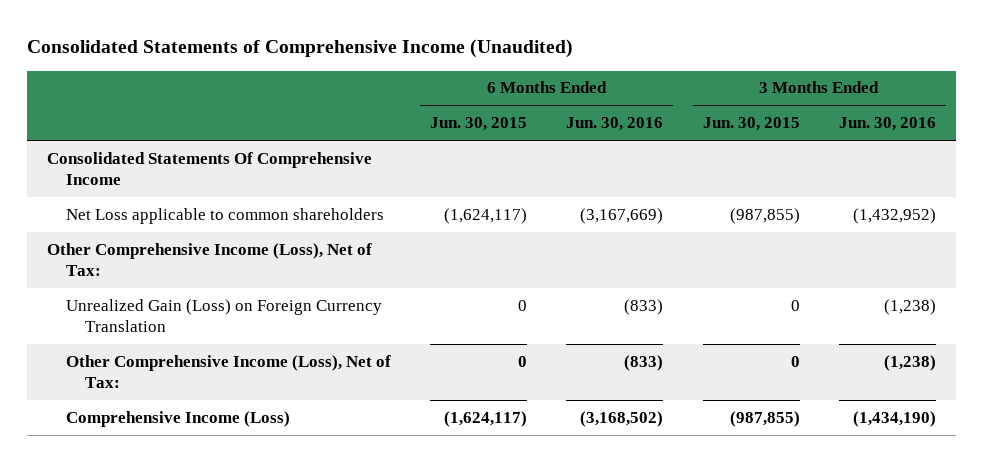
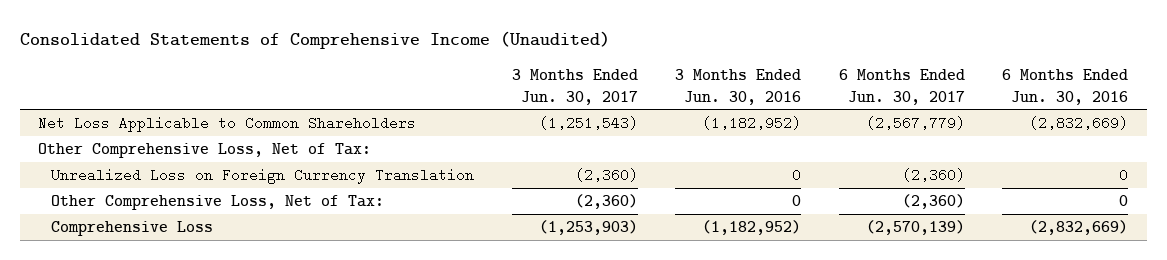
[430,117,528,132] Jun. 30, 2015 -> none
[702,117,800,132] Jun. 30, 2015 -> none
none -> [511,69,638,105] 3 Months Ended Jun. 30, 2017
none -> [838,69,965,105] 6 Months Ended Jun. 30, 2017
[46,151,372,186] Consolidated Statements Of Comprehensive Income -> none
[65,207,384,224] Net Loss applicable to common shareholders -> [38,116,417,133] Net Loss Applicable to Common Shareholders
[580,207,664,224] (3,167,669) -> [1029,116,1129,131] (2,832,669)
[853,207,937,224] (1,432,952) -> [702,116,802,131] (1,182,952)
[46,242,372,277] Other Comprehensive Income (Loss), Net of Tax: -> [38,143,372,159] Other Comprehensive Loss, Net of Tax:
[65,298,382,333] Unrealized Gain (Loss) on Foreign Currency Translation -> [51,168,475,185] Unrealized Loss on Foreign Currency Translation
[624,298,664,315] (833) -> [1119,168,1129,183] 0
[884,298,937,315] (1,238) -> [792,168,802,183] 0
[65,354,391,389] Other Comprehensive Income (Loss), Net of Tax: -> [51,195,385,211] Other Comprehensive Loss, Net of Tax:
[624,354,664,371] (833) -> [1119,195,1129,207] 0
[884,354,937,371] (1,238) -> [792,195,802,207] 0
[65,410,290,427] Comprehensive Income (Loss) -> [51,221,214,237] Comprehensive Loss
[580,410,664,427] (3,168,502) -> [1029,220,1129,236] (2,832,669)
[853,410,937,427] (1,434,190) -> [702,220,802,236] (1,182,952)

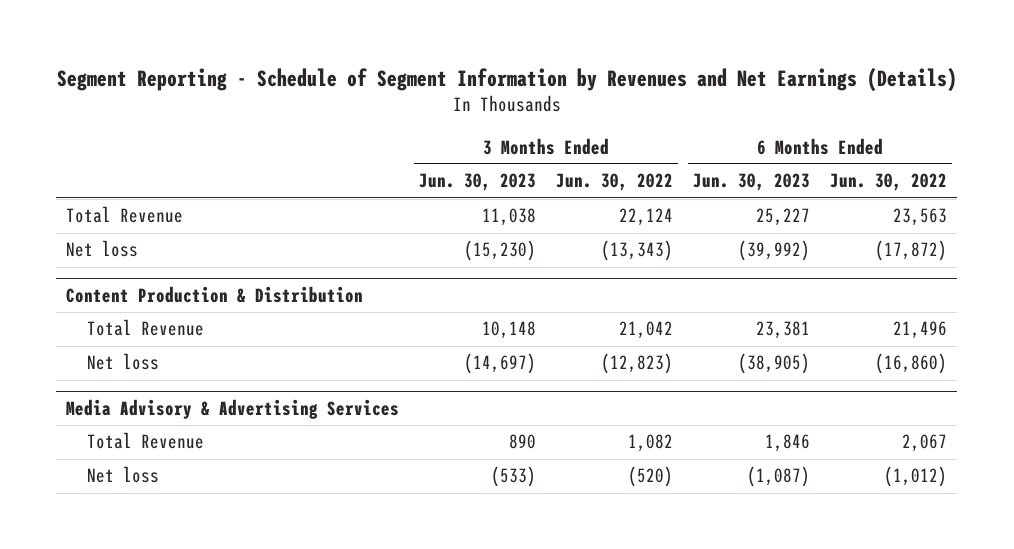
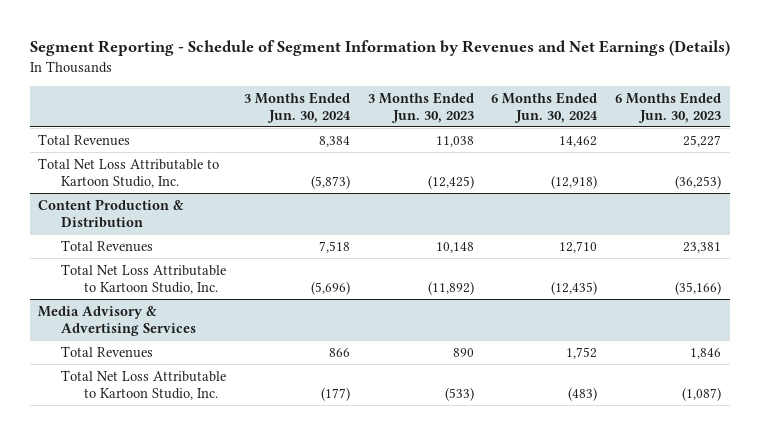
[556,173,674,192] Jun. 30, 2022 -> none
[830,173,948,192] Jun. 30, 2022 -> none
none -> [243,91,351,123] 3 Months Ended Jun. 30, 2024
none -> [491,91,599,123] 6 Months Ended Jun. 30, 2024
[66,206,184,224] Total Revenue -> [38,133,131,146] Total Revenues
[66,240,139,258] Net loss -> [38,157,220,188] Total Net Loss Attributable to Kartoon Studio, Inc.
[464,240,537,262] (15,230) -> [427,174,474,189] (12,425)
[738,240,811,262] (39,992) -> [674,174,721,189] (36,253)
[86,319,204,337] Total Revenue -> [61,239,154,252] Total Revenues
[86,353,159,371] Net loss -> [61,263,227,294] Total Net Loss Attributable to Kartoon Studio, Inc.
[464,353,537,375] (14,697) -> [427,280,474,295] (11,892)
[738,353,811,375] (38,905) -> [674,280,721,295] (35,166)
[86,432,204,450] Total Revenue -> [61,345,154,358] Total Revenues
[86,466,159,484] Net loss -> [61,369,227,400] Total Net Loss Attributable to Kartoon Studio, Inc.

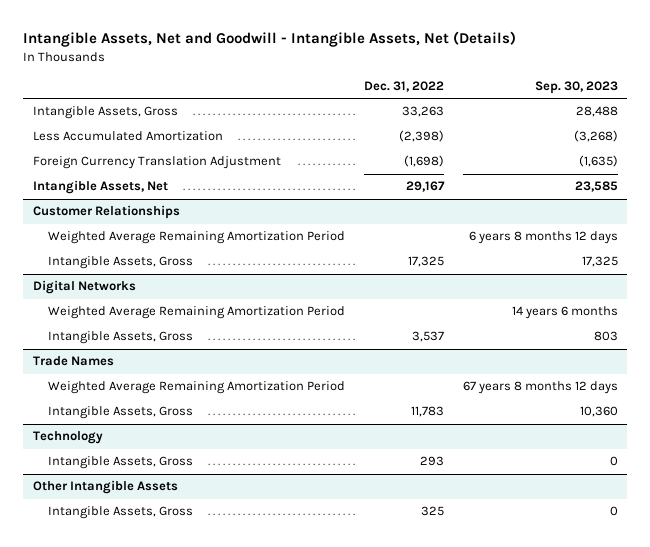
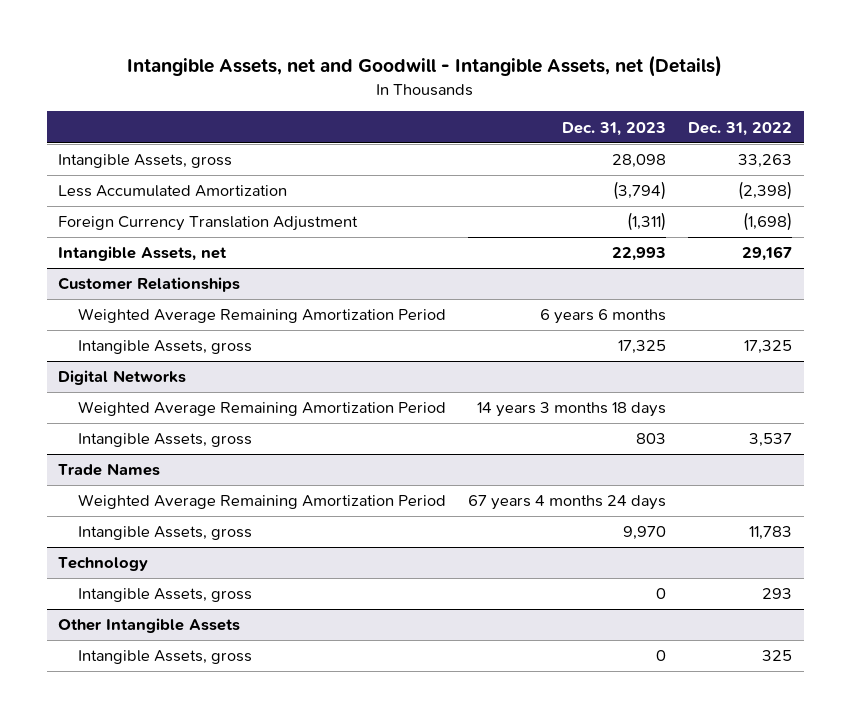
[23,31,517,48] Intangible Assets, Net and Goodwill - Intangible Assets, Net (Details) -> [127,55,723,78] Intangible Assets, net and Goodwill - Intangible Assets, net (Details)
[534,81,618,95] Sep. 30, 2023 -> none
none -> [562,121,667,136] Dec. 31, 2023
[32,106,178,120] Intangible Assets, Gross -> [57,154,232,169] Intangible Assets, gross
[32,180,168,195] Intangible Assets, Net -> [57,246,227,262] Intangible Assets, net
[48,256,194,270] Intangible Assets, Gross -> [77,340,252,355] Intangible Assets, gross
[48,331,194,345] Intangible Assets, Gross -> [77,433,252,448] Intangible Assets, gross
[48,406,194,420] Intangible Assets, Gross -> [77,526,252,541] Intangible Assets, gross
[48,456,194,470] Intangible Assets, Gross -> [77,588,252,603] Intangible Assets, gross
[48,506,194,520] Intangible Assets, Gross -> [77,650,252,665] Intangible Assets, gross

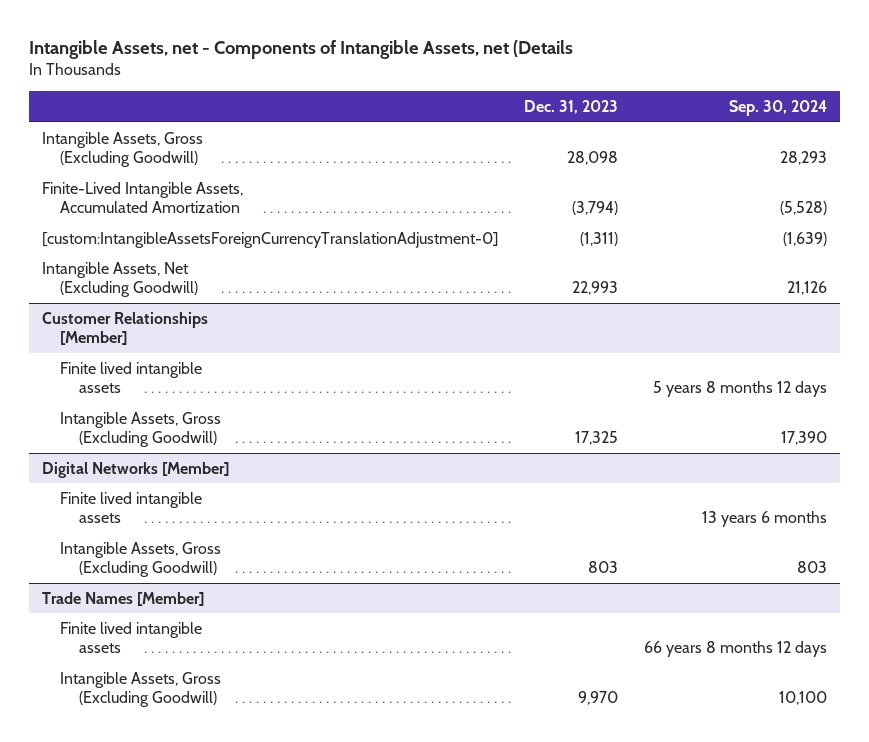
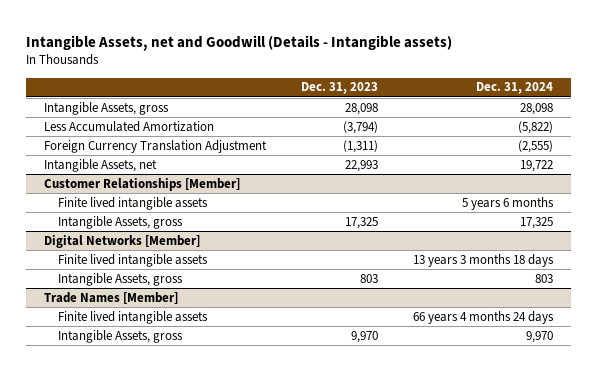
[29,39,574,59] Intangible Assets, net - Components of Intangible Assets, net (Details -> [26,34,453,51] Intangible Assets, net and Goodwill (Details - Intangible assets)
[728,99,827,116] Sep. 30, 2024 -> none
none -> [475,82,553,95] Dec. 31, 2024
[42,131,204,167] Intangible Assets, Gross (Excluding Goodwill) -> [43,101,169,115] Intangible Assets, gross
[42,181,244,213] Finite-Lived Intangible Assets, Accumulated Amortization -> [43,120,214,132] Less Accumulated Amortization
[42,231,499,248] [custom:IntangibleAssetsForeignCurrencyTranslationAdjustment-0] -> [43,139,267,153] Foreign Currency Translation Adjustment
[42,261,199,297] Intangible Assets, Net (Excluding Goodwill) -> [43,158,157,172] Intangible Assets, net
[60,411,222,447] Intangible Assets, Gross (Excluding Goodwill) -> [58,215,184,229] Intangible Assets, gross
[60,541,222,577] Intangible Assets, Gross (Excluding Goodwill) -> [58,272,184,286] Intangible Assets, gross
[60,671,222,707] Intangible Assets, Gross (Excluding Goodwill) -> [58,329,184,343] Intangible Assets, gross

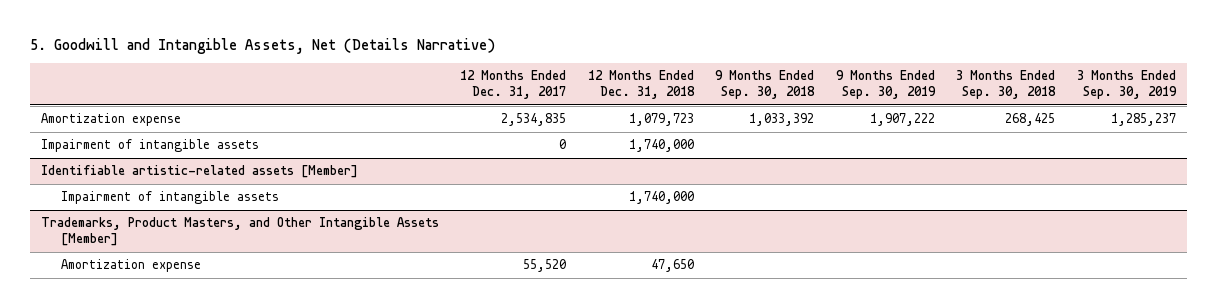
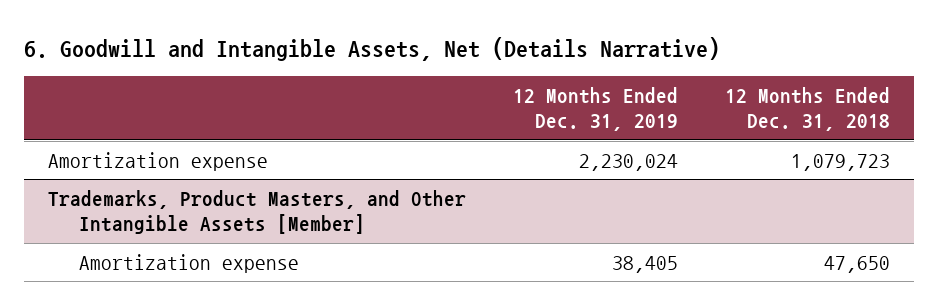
[30,38,496,55] 5. Goodwill and Intangible Assets, Net (Details Narrative) -> [23,36,720,61] 6. Goodwill and Intangible Assets, Net (Details Narrative)
[460,70,567,99] 12 Months Ended Dec. 31, 2017 -> none
[715,70,816,99] 9 Months Ended Sep. 30, 2018 -> none
[835,70,936,99] 9 Months Ended Sep. 30, 2019 -> none
[956,70,1057,99] 3 Months Ended Sep. 30, 2018 -> none
[1076,70,1177,99] 3 Months Ended Sep. 30, 2019 -> none
none -> [513,86,679,132] 12 Months Ended Dec. 31, 2019
[40,139,259,153] Impairment of intangible assets -> none
[40,165,358,179] Identifiable artistic-related assets [Member] -> none
[60,191,279,205] Impairment of intangible assets -> none

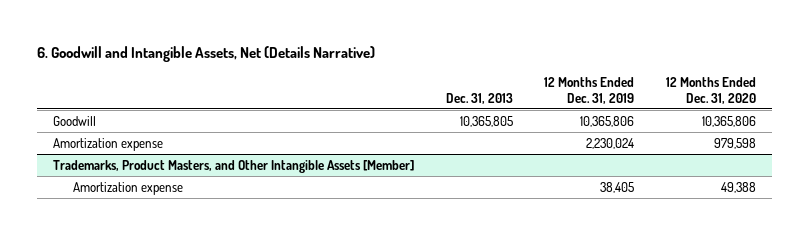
[725,86,891,132] 12 Months Ended Dec. 31, 2018 -> none
none -> [445,92,513,104] Dec. 31, 2013
none -> [665,76,756,104] 12 Months Ended Dec. 31, 2020
none -> [52,115,96,126] Goodwill

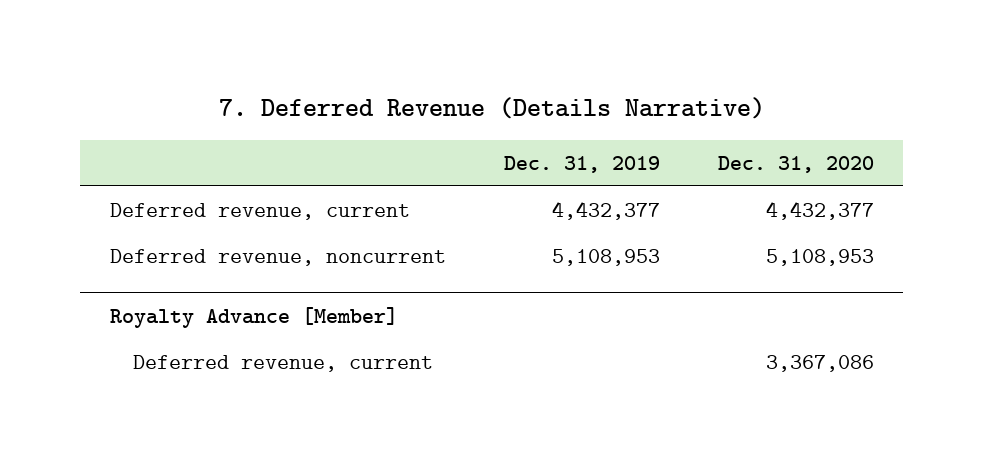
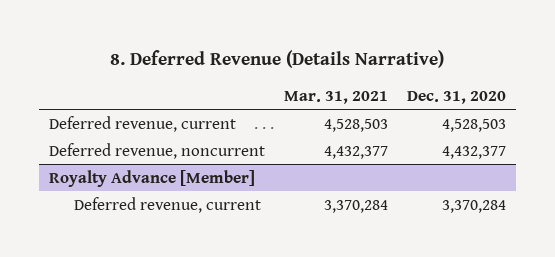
[218,97,765,120] 7. Deferred Revenue (Details Narrative) -> [110,49,445,68] 8. Deferred Revenue (Details Narrative)
[503,155,660,173] Dec. 31, 2019 -> none
none -> [283,90,388,104] Mar. 31, 2021
[766,201,875,221] 4,432,377 -> [442,118,507,132] 4,528,503
[766,249,875,267] 5,108,953 -> [442,145,507,159] 4,432,377
[766,355,875,373] 3,367,086 -> [442,199,507,213] 3,370,284

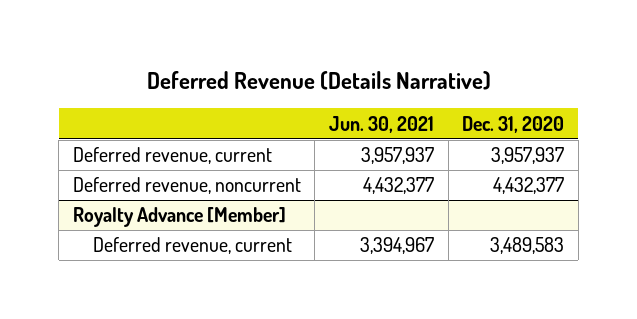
[110,49,445,68] 8. Deferred Revenue (Details Narrative) -> [146,70,491,90] Deferred Revenue (Details Narrative)
[283,90,388,104] Mar. 31, 2021 -> none
none -> [329,115,435,133] Jun. 30, 2021
[442,118,507,132] 4,528,503 -> [491,147,565,165] 3,957,937
[442,199,507,213] 3,370,284 -> [490,237,565,255] 3,489,583

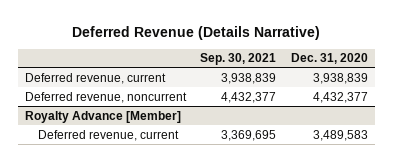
[329,115,435,133] Jun. 30, 2021 -> none
none -> [200,53,277,66] Sep. 30, 2021
[491,147,565,165] 3,957,937 -> [312,72,368,84] 3,938,839

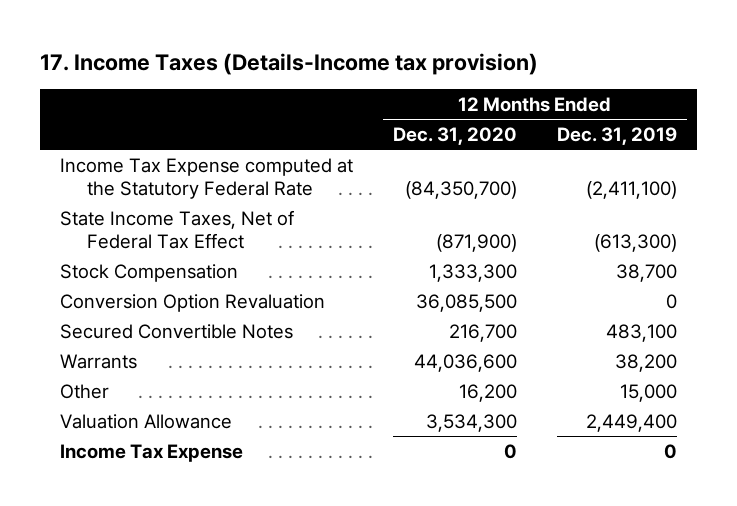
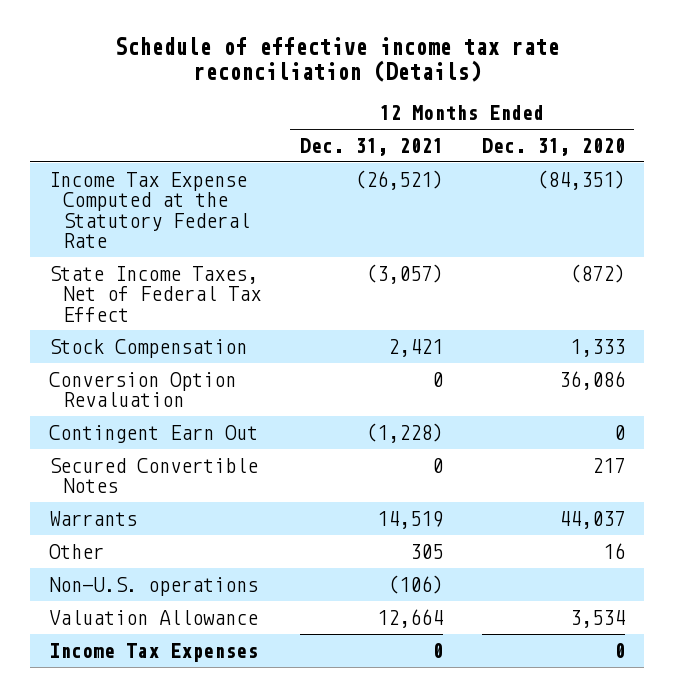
[40,52,539,75] 17. Income Taxes (Details-Income tax provision) -> [114,37,559,83] Schedule of effective income tax rate reconciliation (Details)
[556,126,677,145] Dec. 31, 2019 -> none
none -> [299,137,443,156] Dec. 31, 2021
[60,157,354,199] Income Tax Expense computed at the Statutory Federal Rate -> [49,171,250,248] Income Tax Expense Computed at the Statutory Federal Rate
[405,180,518,199] (84,350,700) -> [536,169,625,190] (84,351)
[436,233,518,252] (871,900) -> [569,263,625,283] (872)
[429,263,518,282] 1,333,300 -> [569,338,625,357] 1,333
[416,293,518,312] 36,085,500 -> [558,370,625,390] 36,086
none -> [49,424,259,443] Contingent Earn Out
[449,323,518,342] 216,700 -> [591,457,625,473] 217
[414,353,518,372] 44,036,600 -> [558,510,625,529] 44,037
[459,383,518,402] 16,200 -> [602,542,625,559] 16
none -> [49,576,259,596] Non-U.S. operations
[426,413,518,432] 3,534,300 -> [569,609,625,628] 3,534
[60,443,244,462] Income Tax Expense -> [49,642,259,662] Income Tax Expenses

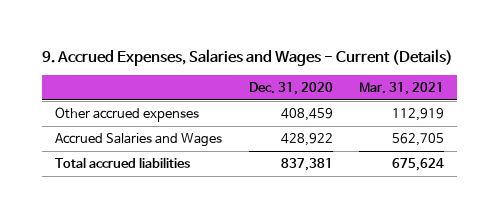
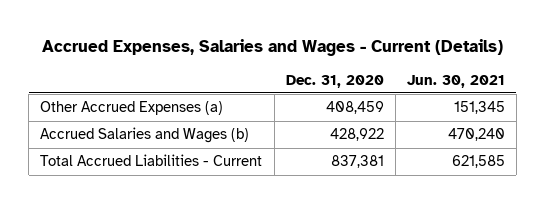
[42,48,454,66] 9. Accrued Expenses, Salaries and Wages - Current (Details) -> [41,38,503,56] Accrued Expenses, Salaries and Wages - Current (Details)
[358,81,444,95] Mar. 31, 2021 -> none
none -> [406,74,505,88] Jun. 30, 2021
[55,106,200,122] Other accrued expenses -> [40,101,224,116] Other Accrued Expenses (a)
[55,132,223,147] Accrued Salaries and Wages -> [40,127,250,144] Accrued Salaries and Wages (b)
[55,156,191,168] Total accrued liabilities -> [40,154,263,167] Total Accrued Liabilities - Current

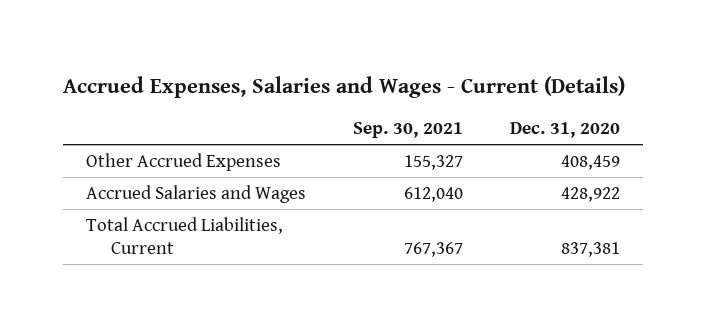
[406,74,505,88] Jun. 30, 2021 -> none
none -> [352,122,463,139] Sep. 30, 2021
[40,101,224,116] Other Accrued Expenses (a) -> [86,153,282,172] Other Accrued Expenses
[40,127,250,144] Accrued Salaries and Wages (b) -> [86,185,307,204] Accrued Salaries and Wages
[40,154,263,167] Total Accrued Liabilities - Current -> [86,217,284,254] Total Accrued Liabilities, Current

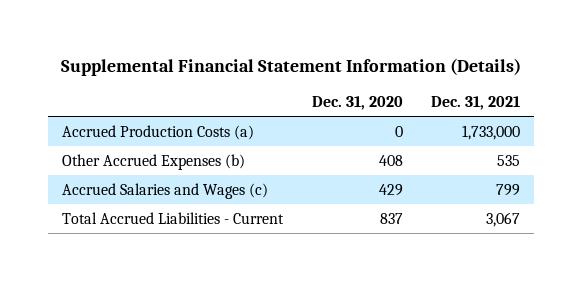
[63,76,626,99] Accrued Expenses, Salaries and Wages - Current (Details) -> [61,58,522,77] Supplemental Financial Statement Information (Details)
[352,122,463,139] Sep. 30, 2021 -> none
none -> [430,96,520,111] Dec. 31, 2021
none -> [62,124,255,140] Accrued Production Costs (a)
[86,153,282,172] Other Accrued Expenses -> [62,153,246,170] Other Accrued Expenses (b)
[560,155,620,171] 408,459 -> [378,154,403,166] 408
[86,185,307,204] Accrued Salaries and Wages -> [62,182,269,199] Accrued Salaries and Wages (c)
[560,187,620,203] 428,922 -> [378,183,403,196] 429
[86,217,284,254] Total Accrued Liabilities, Current -> [62,211,285,224] Total Accrued Liabilities - Current
[560,241,620,257] 837,381 -> [379,212,403,224] 837

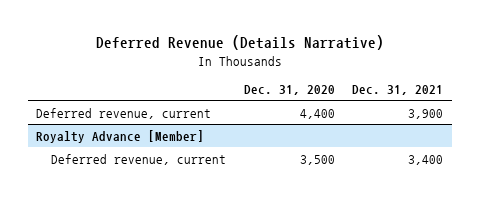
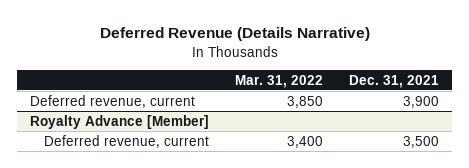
[243,84,335,95] Dec. 31, 2020 -> none
none -> [235,74,324,88] Mar. 31, 2022
[408,154,444,165] 3,400 -> [403,135,440,148] 3,500

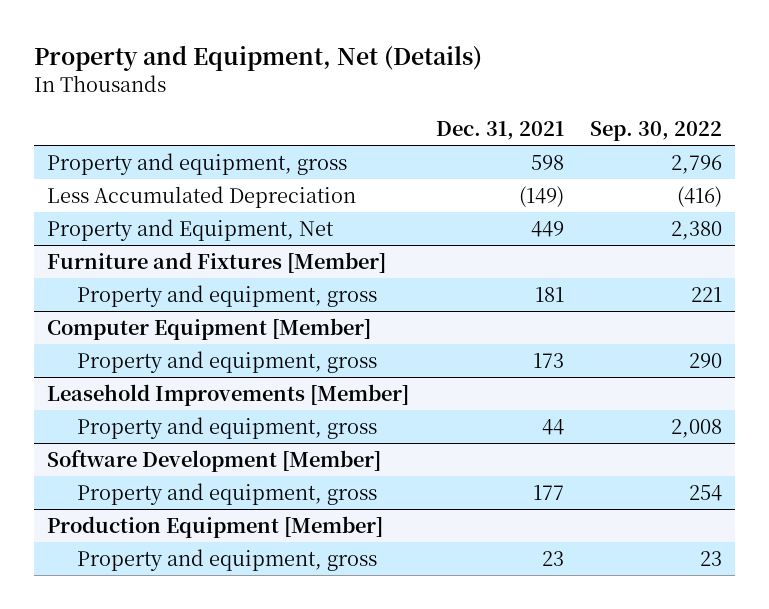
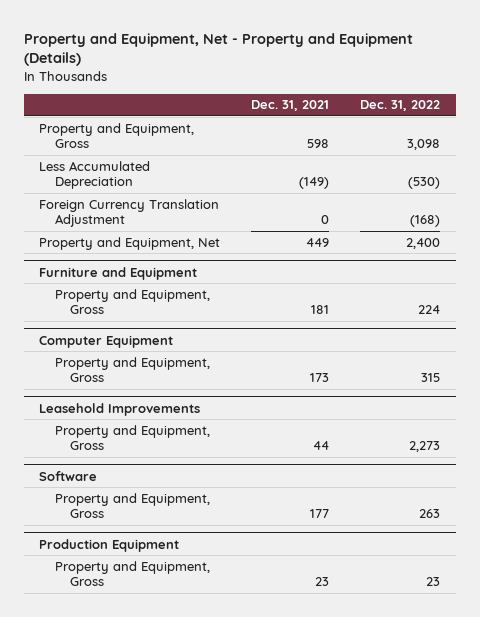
[34,45,483,72] Property and Equipment, Net (Details) -> [23,32,413,67] Property and Equipment, Net - Property and Equipment (Details)
[590,121,723,142] Sep. 30, 2022 -> none
none -> [360,100,441,112] Dec. 31, 2022
[47,152,348,175] Property and equipment, gross -> [39,122,195,149] Property and Equipment, Gross
none -> [39,198,220,228] Foreign Currency Translation Adjustment
[47,251,387,273] Furniture and Fixtures [Member] -> [39,266,198,280] Furniture and Equipment
[77,284,378,307] Property and equipment, gross -> [54,288,210,315] Property and Equipment, Gross
[47,317,372,340] Computer Equipment [Member] -> [39,334,174,348] Computer Equipment
[77,350,378,373] Property and equipment, gross -> [54,356,210,383] Property and Equipment, Gross
[47,383,410,406] Leasehold Improvements [Member] -> [39,402,201,416] Leasehold Improvements
[77,416,378,439] Property and equipment, gross -> [54,424,210,451] Property and Equipment, Gross
[47,449,382,472] Software Development [Member] -> [39,470,98,481] Software
[77,482,378,505] Property and equipment, gross -> [54,492,210,519] Property and Equipment, Gross
[47,515,384,538] Production Equipment [Member] -> [39,538,180,552] Production Equipment
[77,548,378,571] Property and equipment, gross -> [54,560,210,587] Property and Equipment, Gross

